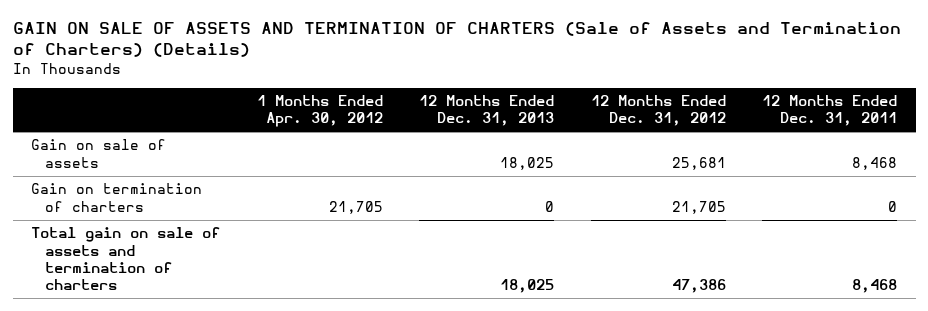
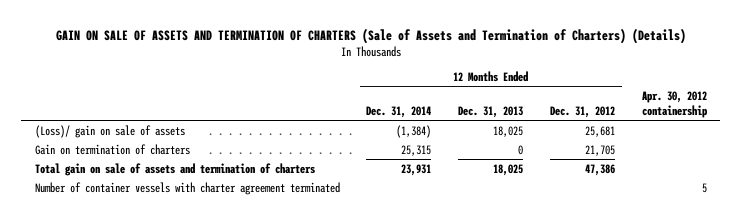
[256,95,383,128] 1 Months Ended Apr. 30, 2012 -> none
[762,95,898,127] 12 Months Ended Dec. 31, 2011 -> none
none -> [366,105,432,118] Dec. 31, 2014
none -> [641,90,707,118] Apr. 30, 2012 containership
[30,139,166,168] Gain on sale of assets -> [34,124,185,138] (Loss)/ gain on sale of assets
none -> [34,181,340,195] Number of container vessels with charter agreement terminated

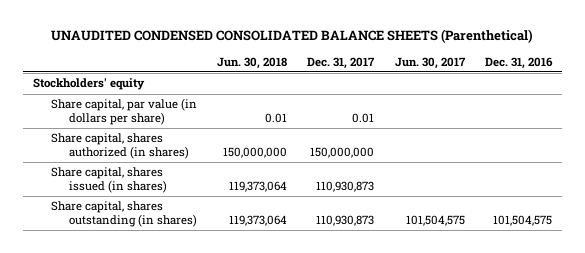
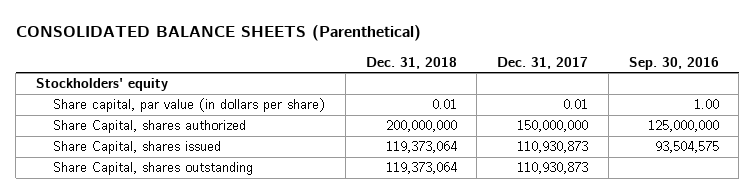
[51,29,534,44] UNAUDITED CONDENSED CONSOLIDATED BALANCE SHEETS (Parenthetical) -> [15,25,421,42] CONSOLIDATED BALANCE SHEETS (Parenthetical)
[217,56,288,69] Jun. 30, 2018 -> none
[394,56,466,69] Jun. 30, 2017 -> none
[485,56,554,69] Dec. 31, 2016 -> none
none -> [365,56,457,69] Dec. 31, 2018
none -> [628,56,719,70] Sep. 30, 2016
[50,133,189,159] Share capital, shares authorized (in shares) -> [53,120,247,134] Share Capital, shares authorized
[50,167,167,193] Share capital, shares issued (in shares) -> [53,141,222,155] Share Capital, shares issued
[50,201,197,227] Share capital, shares outstanding (in shares) -> [53,162,254,176] Share Capital, shares outstanding

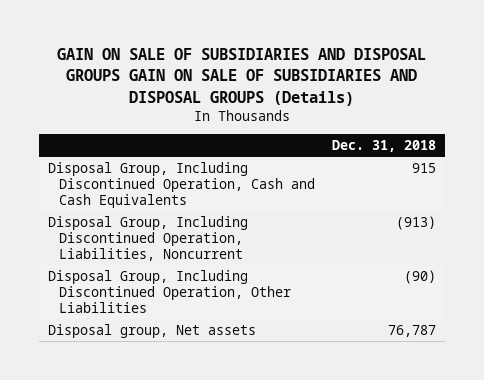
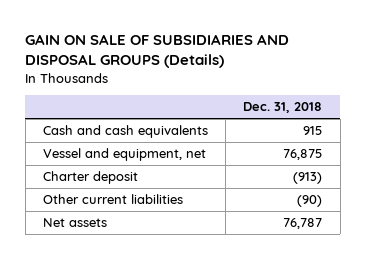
[57,48,427,106] GAIN ON SALE OF SUBSIDIARIES AND DISPOSAL GROUPS GAIN ON SALE OF SUBSIDIARIES AND DISPOSAL GROUPS (Details) -> [25,34,290,69] GAIN ON SALE OF SUBSIDIARIES AND DISPOSAL GROUPS (Details)
[47,161,316,209] Disposal Group, Including Discontinued Operation, Cash and Cash Equivalents -> [43,124,209,138] Cash and cash equivalents
none -> [43,147,207,161] Vessel and equipment, net
[47,215,248,262] Disposal Group, Including Discontinued Operation, Liabilities, Noncurrent -> [43,170,139,184] Charter deposit
[47,269,292,314] Disposal Group, Including Discontinued Operation, Other Liabilities -> [43,193,184,204] Other current liabilities
[47,323,256,338] Disposal group, Net assets -> [43,217,108,227] Net assets

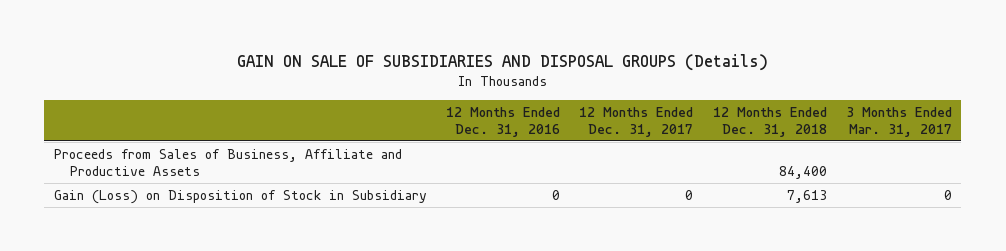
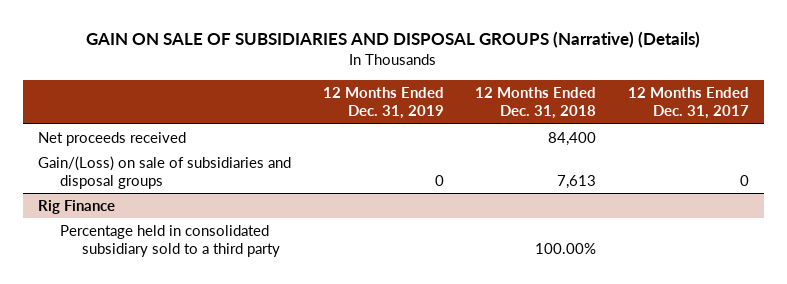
[236,53,768,71] GAIN ON SALE OF SUBSIDIARIES AND DISPOSAL GROUPS (Details) -> [86,31,701,49] GAIN ON SALE OF SUBSIDIARIES AND DISPOSAL GROUPS (Narrative) (Details)
[446,106,561,137] 12 Months Ended Dec. 31, 2016 -> none
[845,106,952,137] 3 Months Ended Mar. 31, 2017 -> none
none -> [322,87,444,120] 12 Months Ended Dec. 31, 2019
[53,148,402,176] Proceeds from Sales of Business, Affiliate and Productive Assets -> [38,131,187,146] Net proceeds received
[53,189,427,204] Gain (Loss) on Disposition of Stock in Subsidiary -> [38,155,292,190] Gain/(Loss) on sale of subsidiaries and disposal groups
none -> [38,199,116,214] Rig Finance
none -> [60,224,281,258] Percentage held in consolidated subsidiary sold to a third party

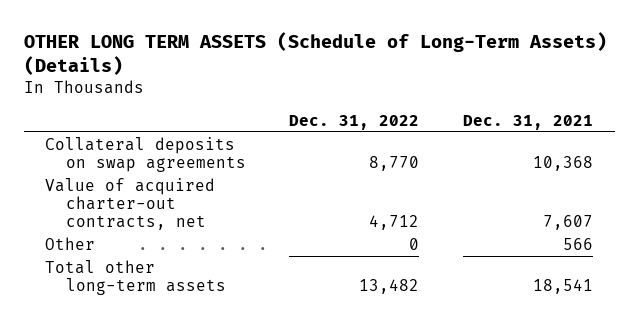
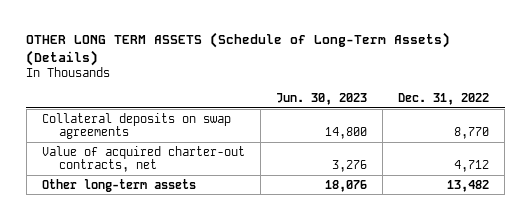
[462,114,593,130] Dec. 31, 2021 -> none
none -> [275,93,367,106] Jun. 30, 2023
[45,236,96,250] Other -> none
[45,259,226,296] Total other long-term assets -> [41,178,196,192] Other long-term assets

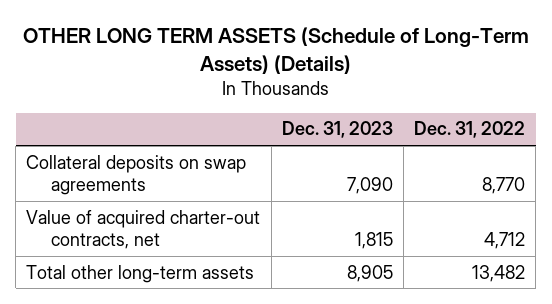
[275,93,367,106] Jun. 30, 2023 -> none
none -> [281,121,393,139] Dec. 31, 2023
[41,178,196,192] Other long-term assets -> [26,264,255,283] Total other long-term assets

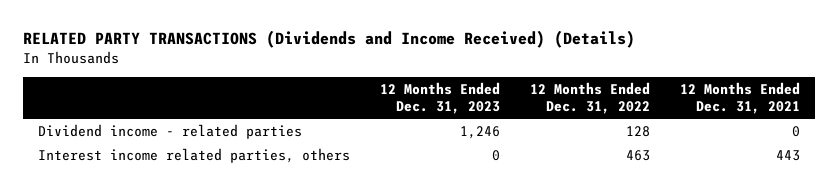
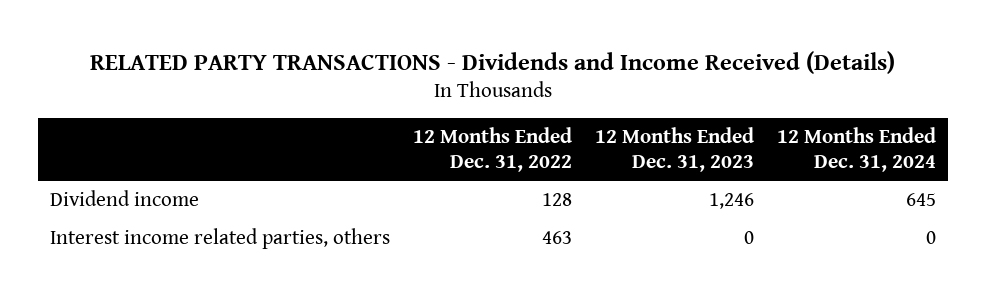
[22,30,635,49] RELATED PARTY TRANSACTIONS (Dividends and Income Received) (Details) -> [89,50,895,74] RELATED PARTY TRANSACTIONS - Dividends and Income Received (Details)
[680,82,801,115] 12 Months Ended Dec. 31, 2021 -> none
none -> [777,127,937,172] 12 Months Ended Dec. 31, 2024
[37,123,302,139] Dividend income - related parties -> [49,190,199,207] Dividend income

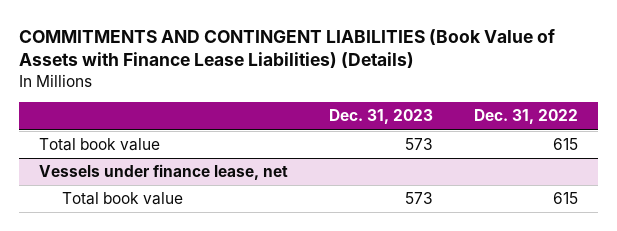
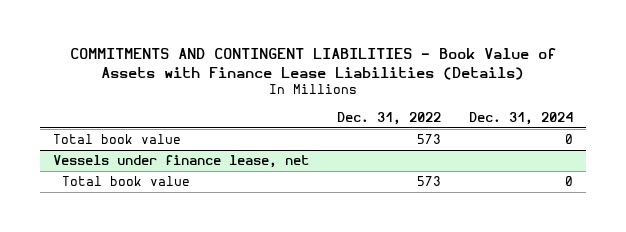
[18,28,555,69] COMMITMENTS AND CONTINGENT LIABILITIES (Book Value of Assets with Finance Lease Liabilities) (Details) -> [69,47,556,80] COMMITMENTS AND CONTINGENT LIABILITIES - Book Value of Assets with Finance Lease Liabilities (Details)
[329,109,434,125] Dec. 31, 2023 -> none
none -> [468,111,573,125] Dec. 31, 2024
[552,138,578,151] 615 -> [416,134,441,145] 573
[552,192,578,205] 615 -> [416,176,441,187] 573

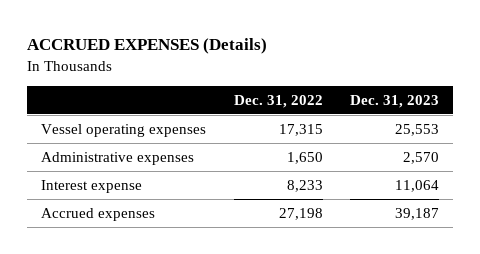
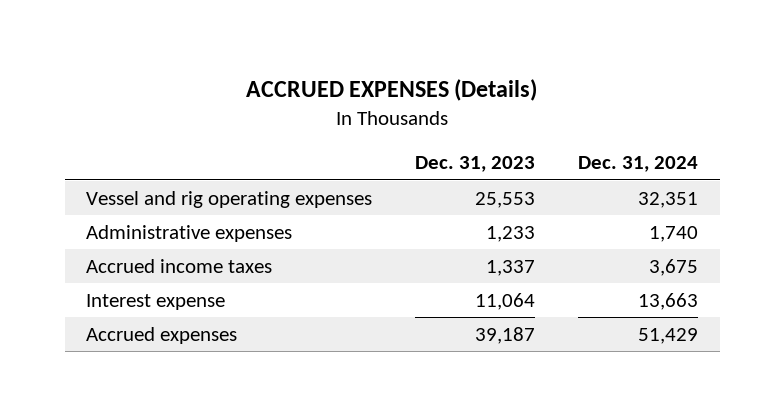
[233,94,323,108] Dec. 31, 2022 -> none
none -> [578,156,699,173] Dec. 31, 2024
[41,123,207,137] Vessel operating expenses -> [86,190,373,208] Vessel and rig operating expenses
[403,151,440,164] 2,570 -> [486,225,536,242] 1,233
none -> [86,258,273,273] Accrued income taxes

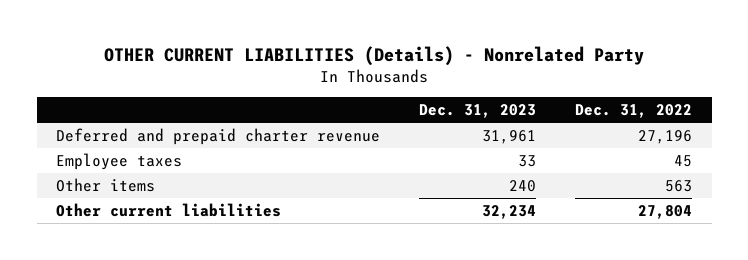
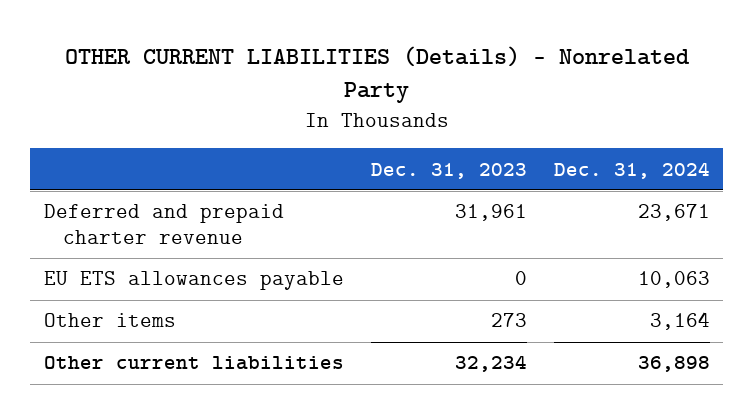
[575,104,693,119] Dec. 31, 2022 -> none
none -> [553,161,710,179] Dec. 31, 2024
[56,152,183,170] Employee taxes -> none
none -> [43,271,344,291] EU ETS allowances payable
[509,179,537,192] 240 -> [490,313,527,328] 273

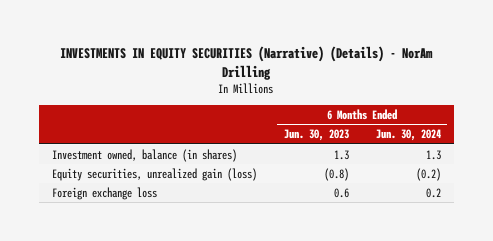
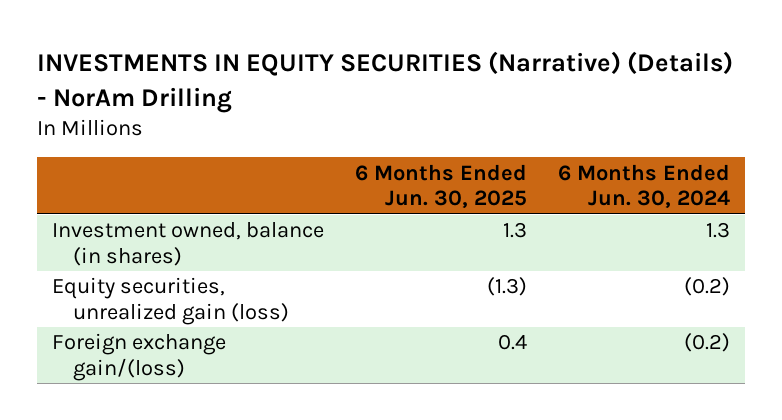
[283,129,349,142] Jun. 30, 2023 -> none
none -> [355,163,528,209] 6 Months Ended Jun. 30, 2025
[52,186,158,200] Foreign exchange loss -> [52,333,227,381] Foreign exchange gain/(loss)
[425,187,441,198] 0.2 -> [683,333,730,353] (0.2)

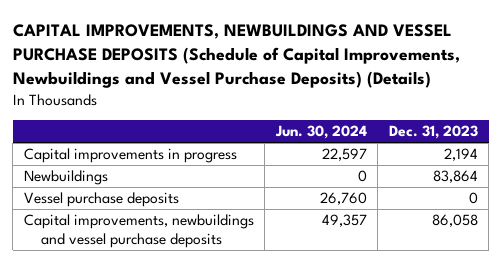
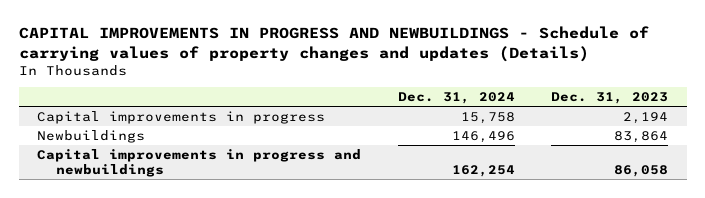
[12,24,460,88] CAPITAL IMPROVEMENTS, NEWBUILDINGS AND VESSEL PURCHASE DEPOSITS (Schedule of Capital Improvements, Newbuildings and Vessel Purchase Deposits) (Details) -> [18,26,649,62] CAPITAL IMPROVEMENTS IN PROGRESS AND NEWBUILDINGS - Schedule of carrying values of property changes and updates (Details)
[274,125,367,140] Jun. 30, 2024 -> none
none -> [397,92,515,105] Dec. 31, 2024
[23,192,179,208] Vessel purchase deposits -> none
[23,214,254,248] Capital improvements, newbuildings and vessel purchase deposits -> [37,149,362,177] Capital improvements in progress and newbuildings

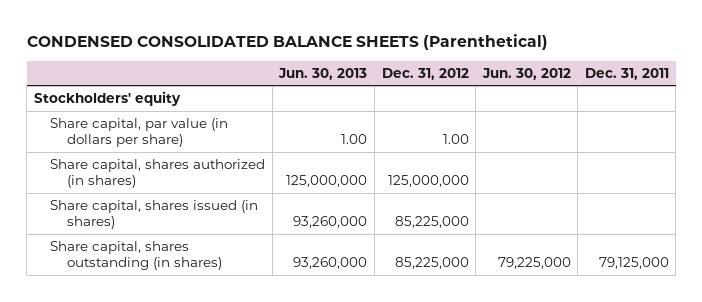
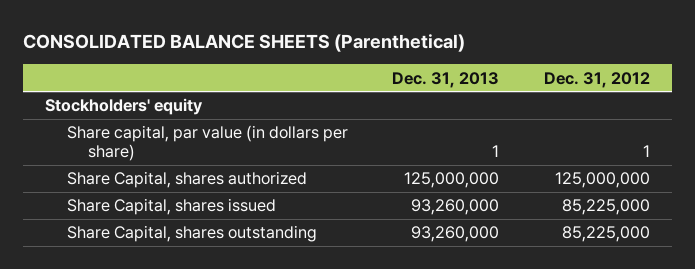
[26,34,548,51] CONDENSED CONSOLIDATED BALANCE SHEETS (Parenthetical) -> [22,34,465,53] CONSOLIDATED BALANCE SHEETS (Parenthetical)
[278,67,368,80] Jun. 30, 2013 -> none
[481,67,571,80] Jun. 30, 2012 -> none
[584,67,669,80] Dec. 31, 2011 -> none
none -> [392,71,500,88] Dec. 31, 2013
[442,134,469,145] 1.00 -> [642,145,650,158] 1
[50,159,266,189] Share capital, shares authorized (in shares) -> [66,171,307,189] Share Capital, shares authorized
[50,200,259,230] Share capital, shares issued (in shares) -> [66,198,276,216] Share Capital, shares issued
[50,241,223,271] Share capital, shares outstanding (in shares) -> [66,225,317,243] Share Capital, shares outstanding

